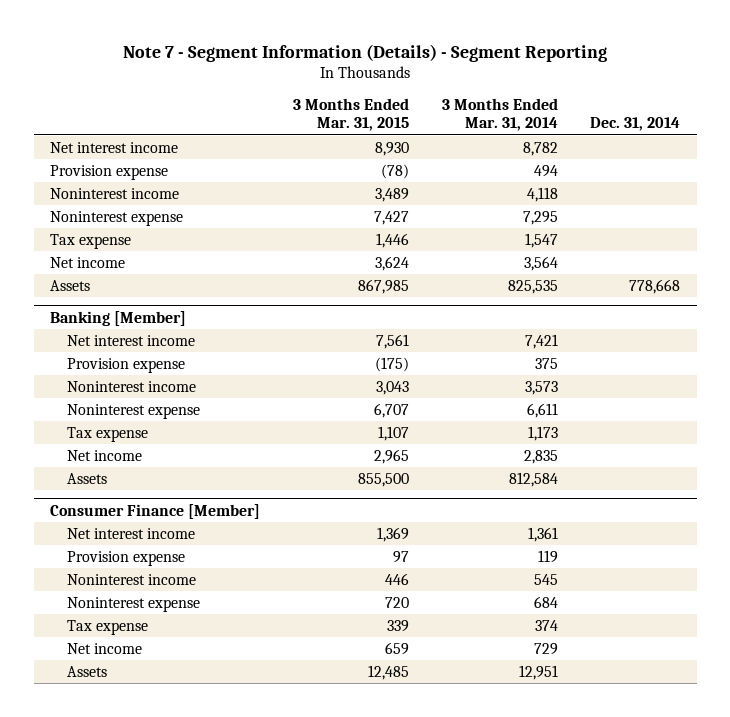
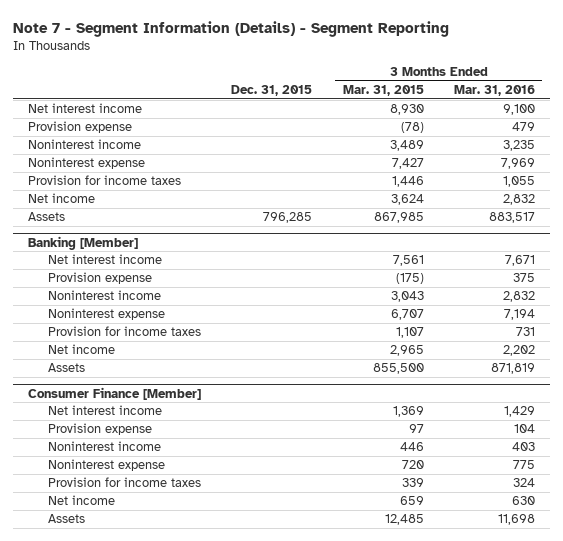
[441,98,558,132] 3 Months Ended Mar. 31, 2014 -> none
[590,117,681,132] Dec. 31, 2014 -> none
none -> [231,85,313,97] Dec. 31, 2015
none -> [453,85,535,97] Mar. 31, 2016
[50,233,132,249] Tax expense -> [28,175,182,186] Provision for income taxes
[66,426,148,442] Tax expense -> [47,326,201,337] Provision for income taxes
[66,619,148,635] Tax expense -> [47,477,201,488] Provision for income taxes

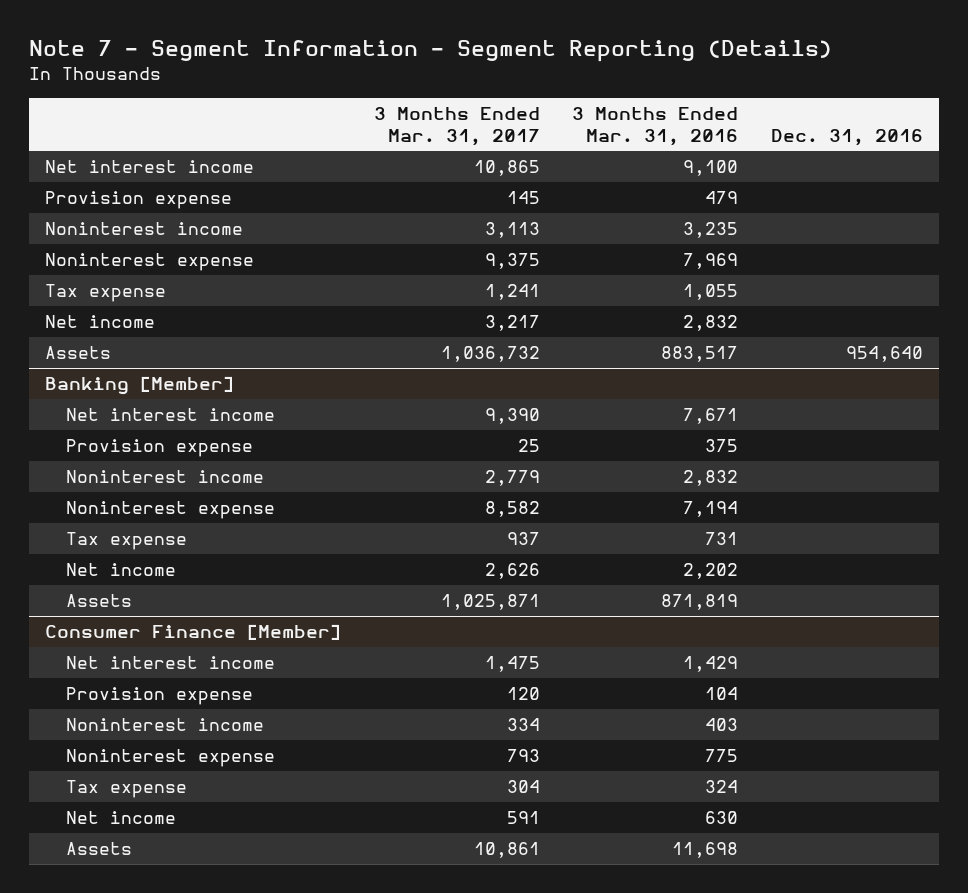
[13,21,450,38] Note 7 - Segment Information (Details) - Segment Reporting -> [28,40,832,63] Note 7 - Segment Information - Segment Reporting (Details)
[231,85,313,97] Dec. 31, 2015 -> none
[342,85,424,97] Mar. 31, 2015 -> none
none -> [373,106,540,146] 3 Months Ended Mar. 31, 2017
none -> [771,128,924,146] Dec. 31, 2016
[28,175,182,186] Provision for income taxes -> [45,283,167,302] Tax expense
[47,326,201,337] Provision for income taxes -> [66,531,188,550] Tax expense
[47,477,201,488] Provision for income taxes -> [66,779,188,798] Tax expense

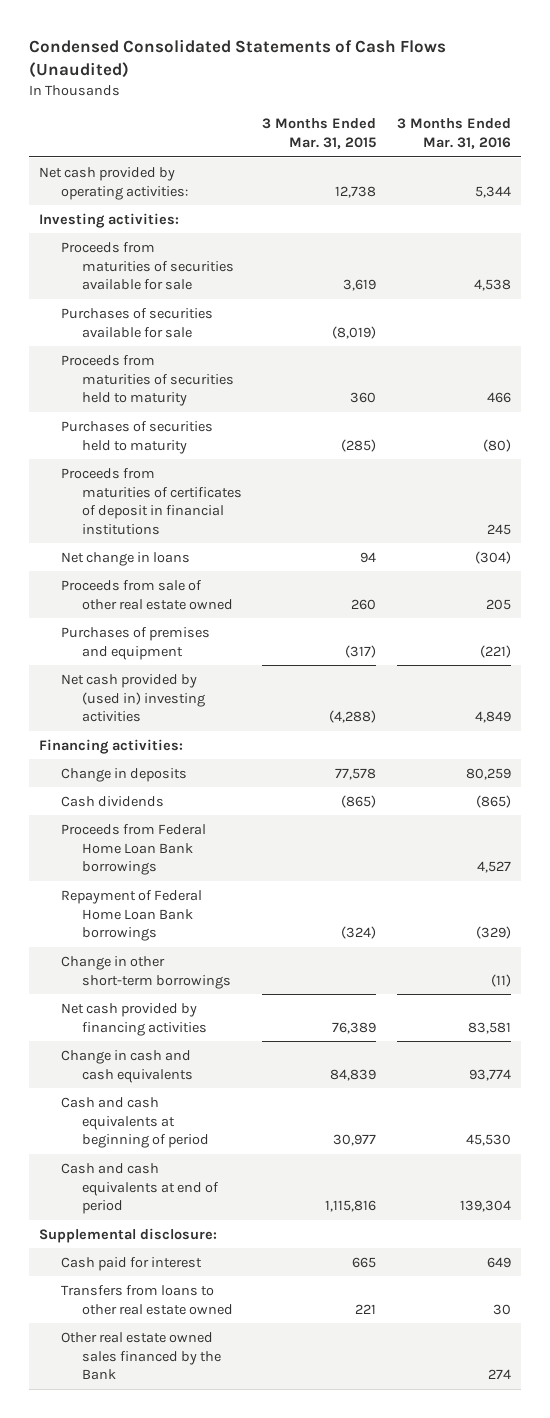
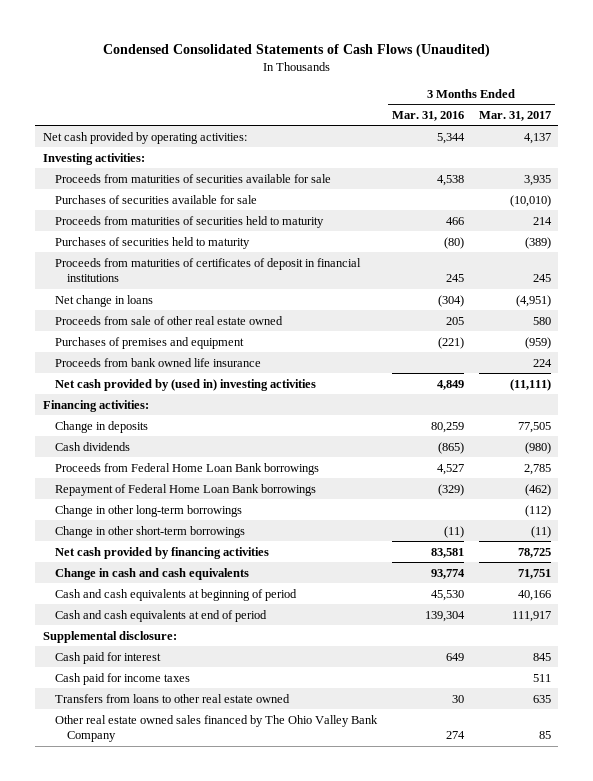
[262,118,377,150] 3 Months Ended Mar. 31, 2015 -> none
none -> [478,110,551,121] Mar. 31, 2017
none -> [54,357,261,367] Proceeds from bank owned life insurance
none -> [54,504,242,517] Change in other long-term borrowings
none -> [54,672,190,685] Cash paid for income taxes
[60,1331,221,1381] Other real estate owned sales financed by the Bank -> [54,714,378,743] Other real estate owned sales financed by The Ohio Valley Bank Company

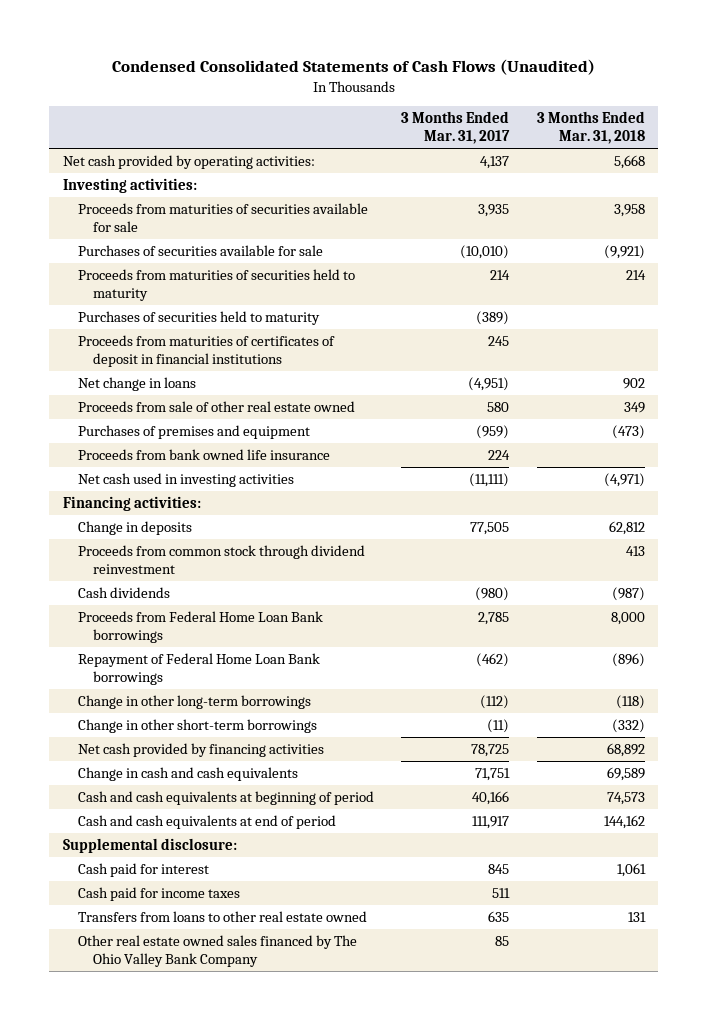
[391,110,464,121] Mar. 31, 2016 -> none
none -> [536,111,645,145] 3 Months Ended Mar. 31, 2018
[54,378,316,391] Net cash provided by (used in) investing activities -> [77,473,294,488] Net cash used in investing activities
none -> [77,545,365,574] Proceeds from common stock through dividend reinvestment

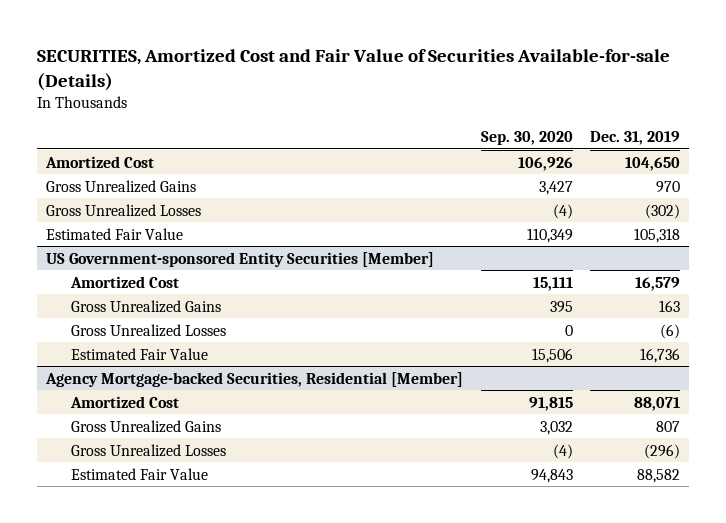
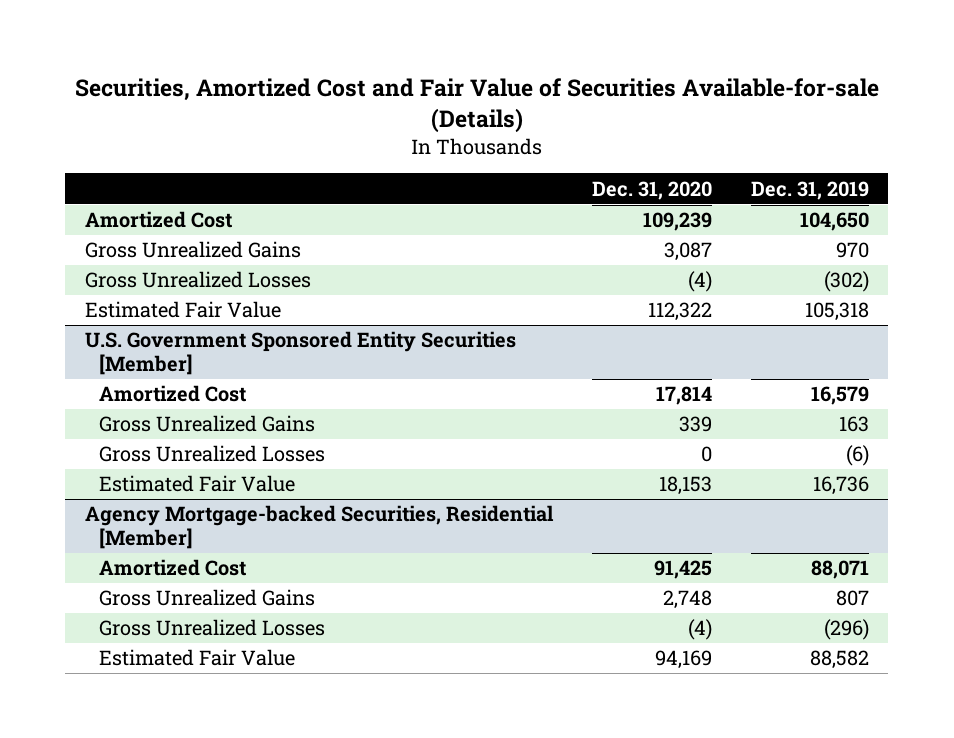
[37,48,671,91] SECURITIES, Amortized Cost and Fair Value of Securities Available-for-sale (Details) -> [74,77,879,133] Securities, Amortized Cost and Fair Value of Securities Available-for-sale (Details)
[480,131,573,146] Sep. 30, 2020 -> none
none -> [591,180,712,200] Dec. 31, 2020
[45,251,434,267] US Government-sponsored Entity Securities [Member] -> [84,331,516,375] U.S. Government Sponsored Entity Securities [Member]

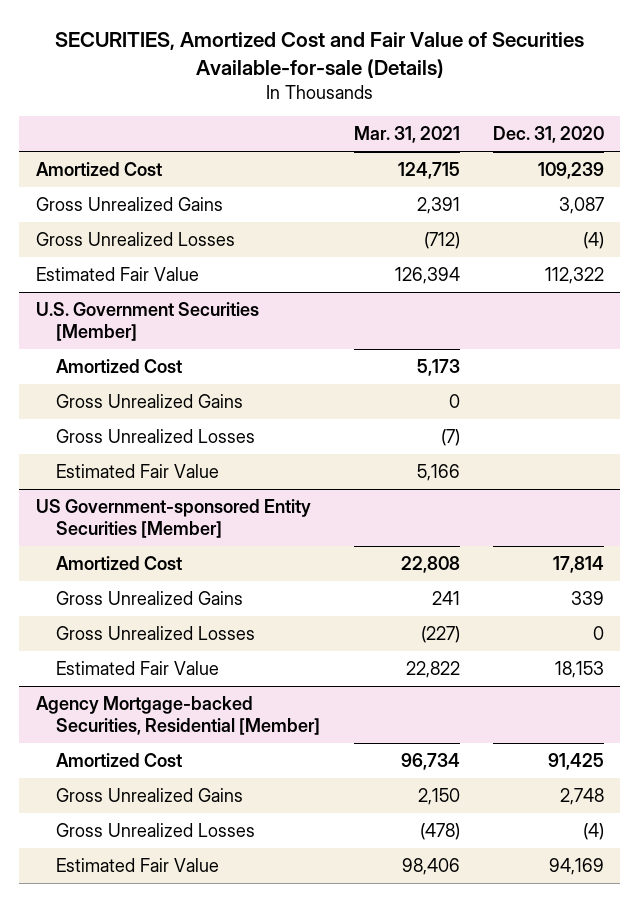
[74,77,879,133] Securities, Amortized Cost and Fair Value of Securities Available-for-sale (Details) -> [54,32,584,78] SECURITIES, Amortized Cost and Fair Value of Securities Available-for-sale (Details)
[750,180,869,200] Dec. 31, 2019 -> none
none -> [353,126,460,144] Mar. 31, 2021
none -> [36,301,260,341] U.S. Government Securities [Member]
none -> [56,358,183,373] Amortized Cost
none -> [56,393,244,408] Gross Unrealized Gains
none -> [56,428,256,443] Gross Unrealized Losses
none -> [56,463,220,478] Estimated Fair Value
[84,331,516,375] U.S. Government Sponsored Entity Securities [Member] -> [36,498,312,538] US Government-sponsored Entity Securities [Member]

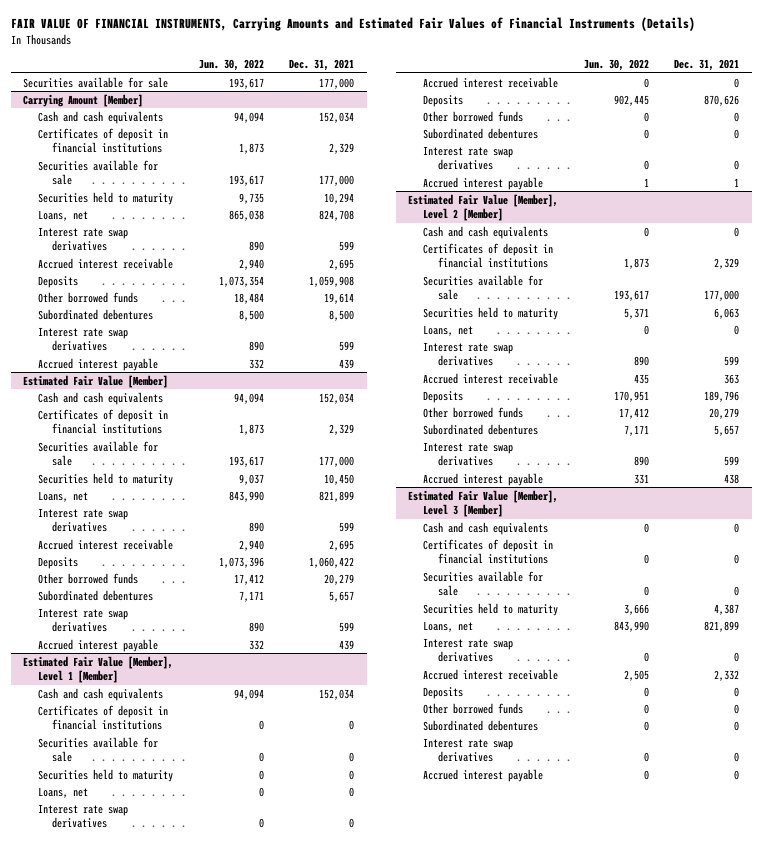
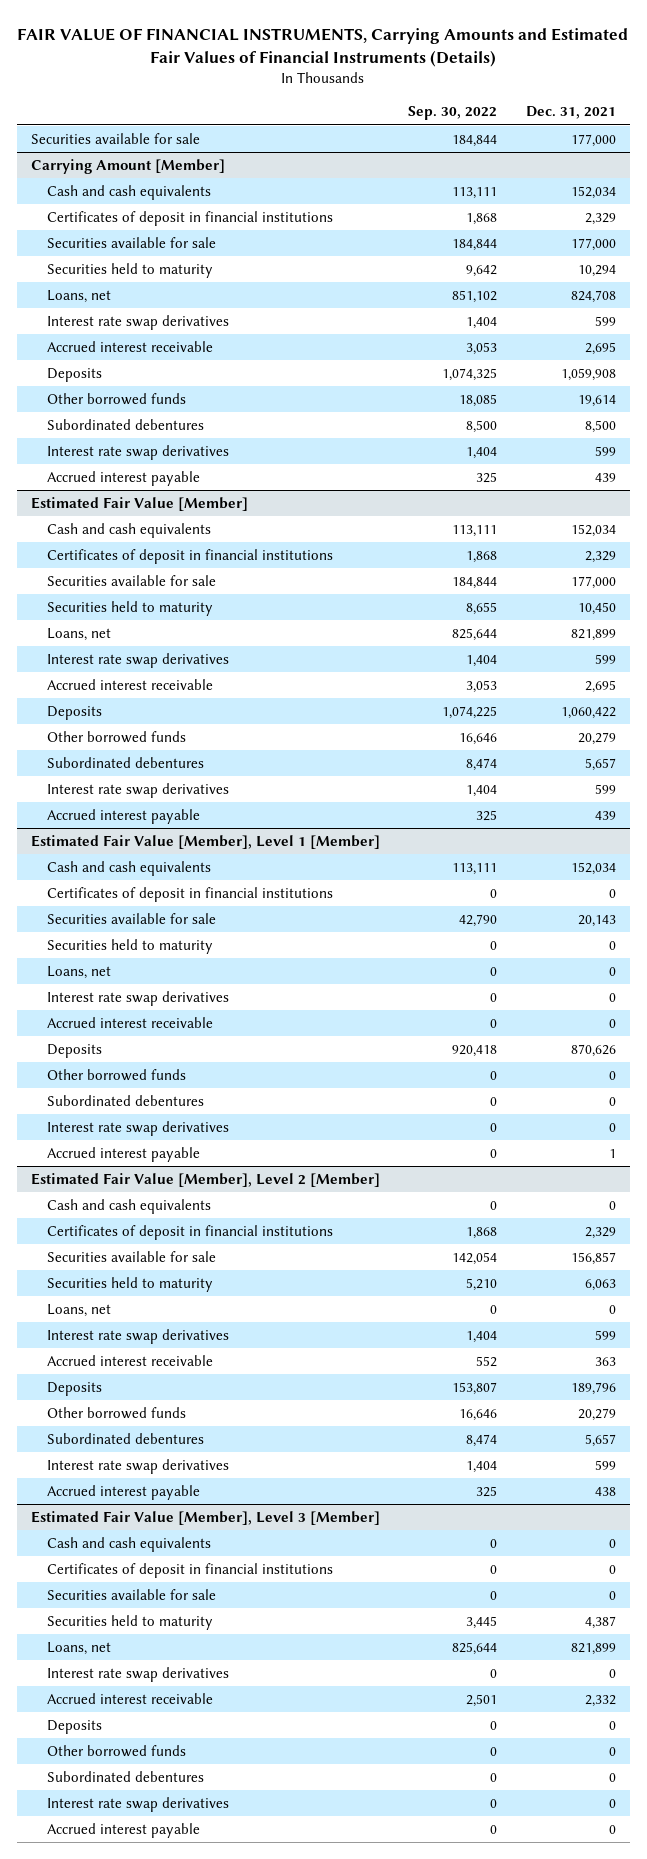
[198,58,264,71] Jun. 30, 2022 -> none
none -> [408,106,498,121] Sep. 30, 2022
[349,752,355,763] 0 -> [577,915,616,928] 20,143
[704,290,740,302] 177,000 -> [570,1252,616,1266] 156,857

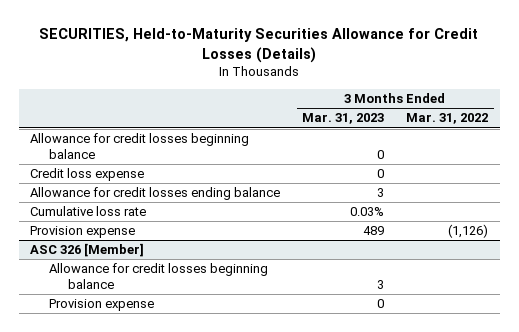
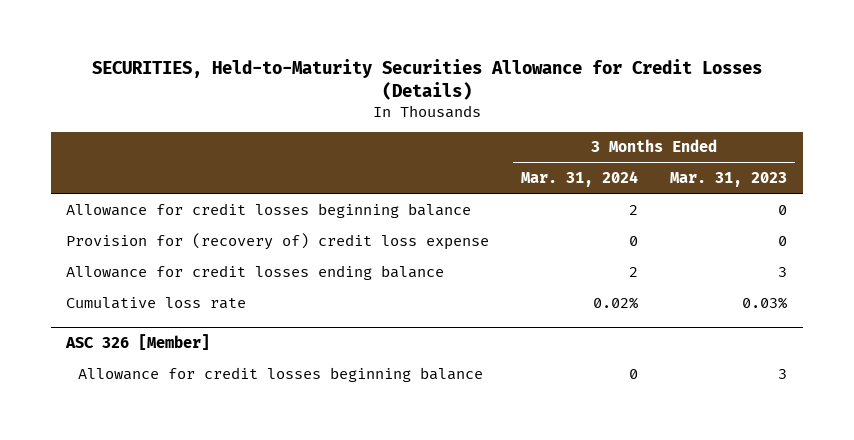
[406,113,489,125] Mar. 31, 2022 -> none
none -> [521,171,639,188] Mar. 31, 2024
[30,168,145,182] Credit loss expense -> none
none -> [66,232,490,250] Provision for (recovery of) credit loss expense
[30,226,136,239] Provision expense -> none
[48,299,154,312] Provision expense -> none

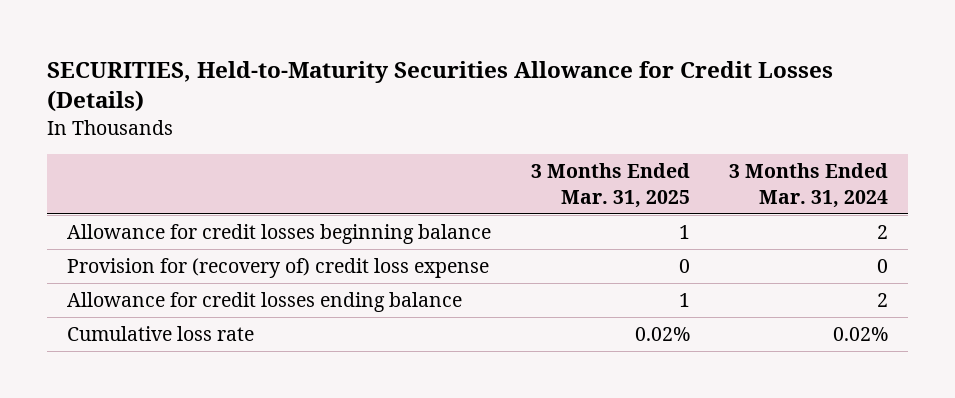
[670,172,788,188] Mar. 31, 2023 -> none
none -> [530,163,690,208] 3 Months Ended Mar. 31, 2025
[65,334,211,351] ASC 326 [Member] -> none
[78,366,484,382] Allowance for credit losses beginning balance -> none

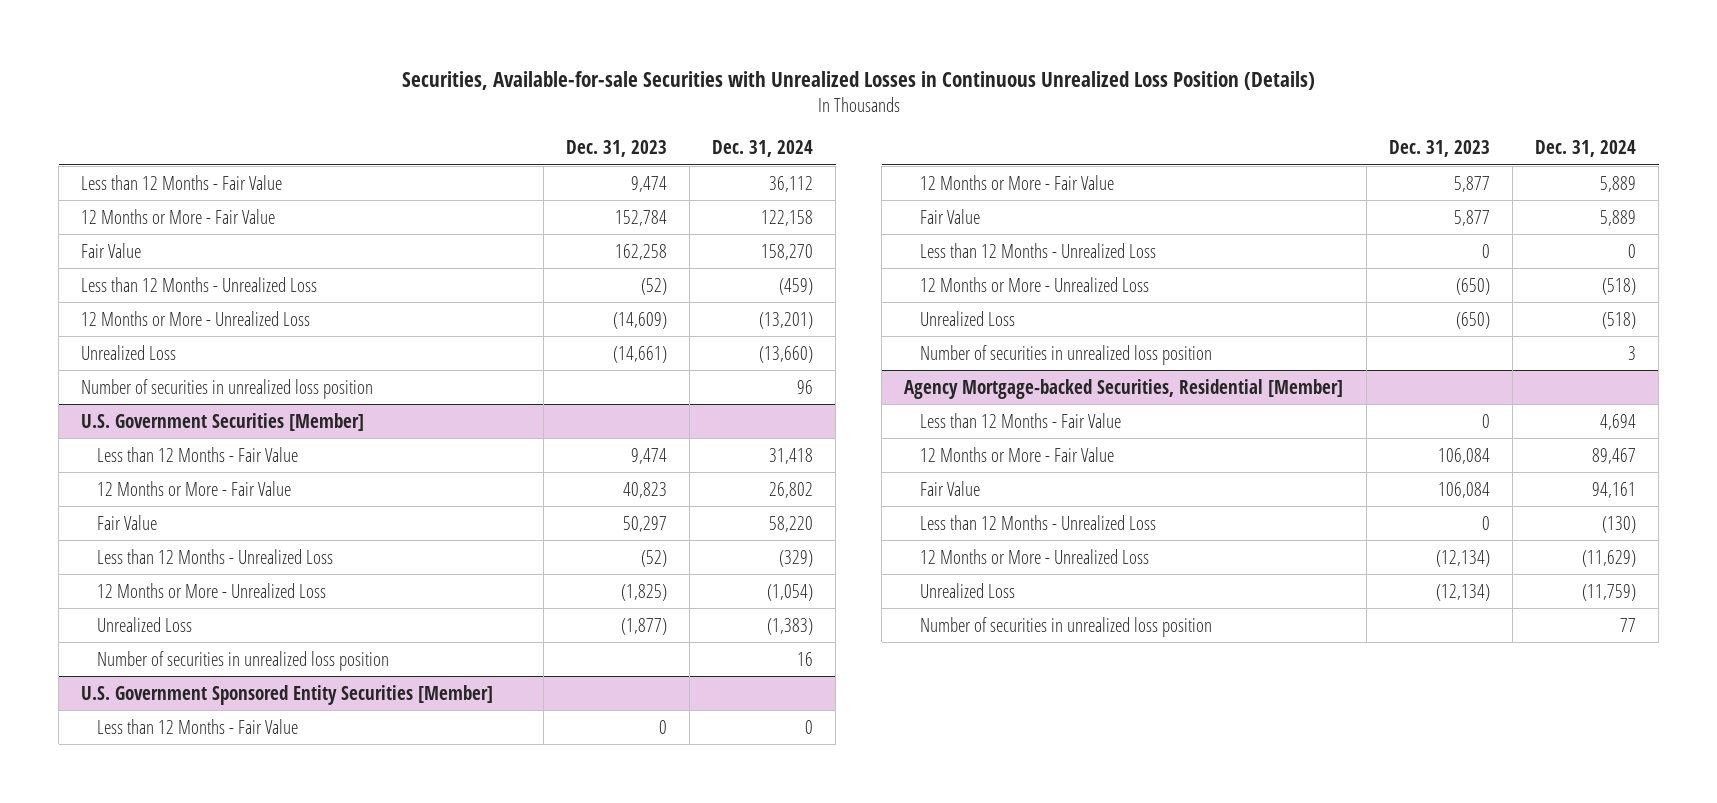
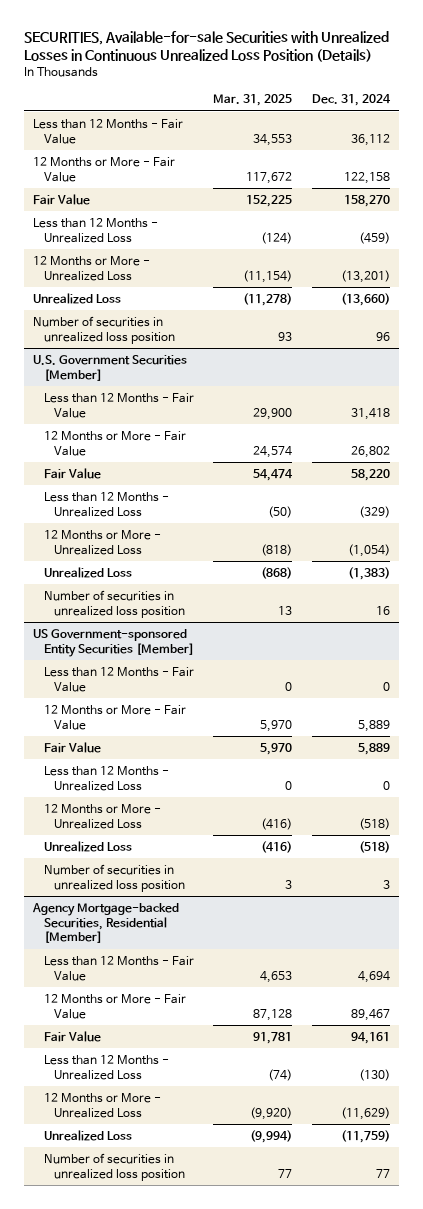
[401,71,1315,91] Securities, Available-for-sale Securities with Unrealized Losses in Continuous Unrealized Loss Position (Details) -> [23,30,389,62] SECURITIES, Available-for-sale Securities with Unrealized Losses in Continuous Unrealized Loss Position (Details)
[565,140,667,158] Dec. 31, 2023 -> none
none -> [213,94,293,107] Mar. 31, 2025
[81,684,494,705] U.S. Government Sponsored Entity Securities [Member] -> [33,628,194,657] US Government-sponsored Entity Securities [Member]

